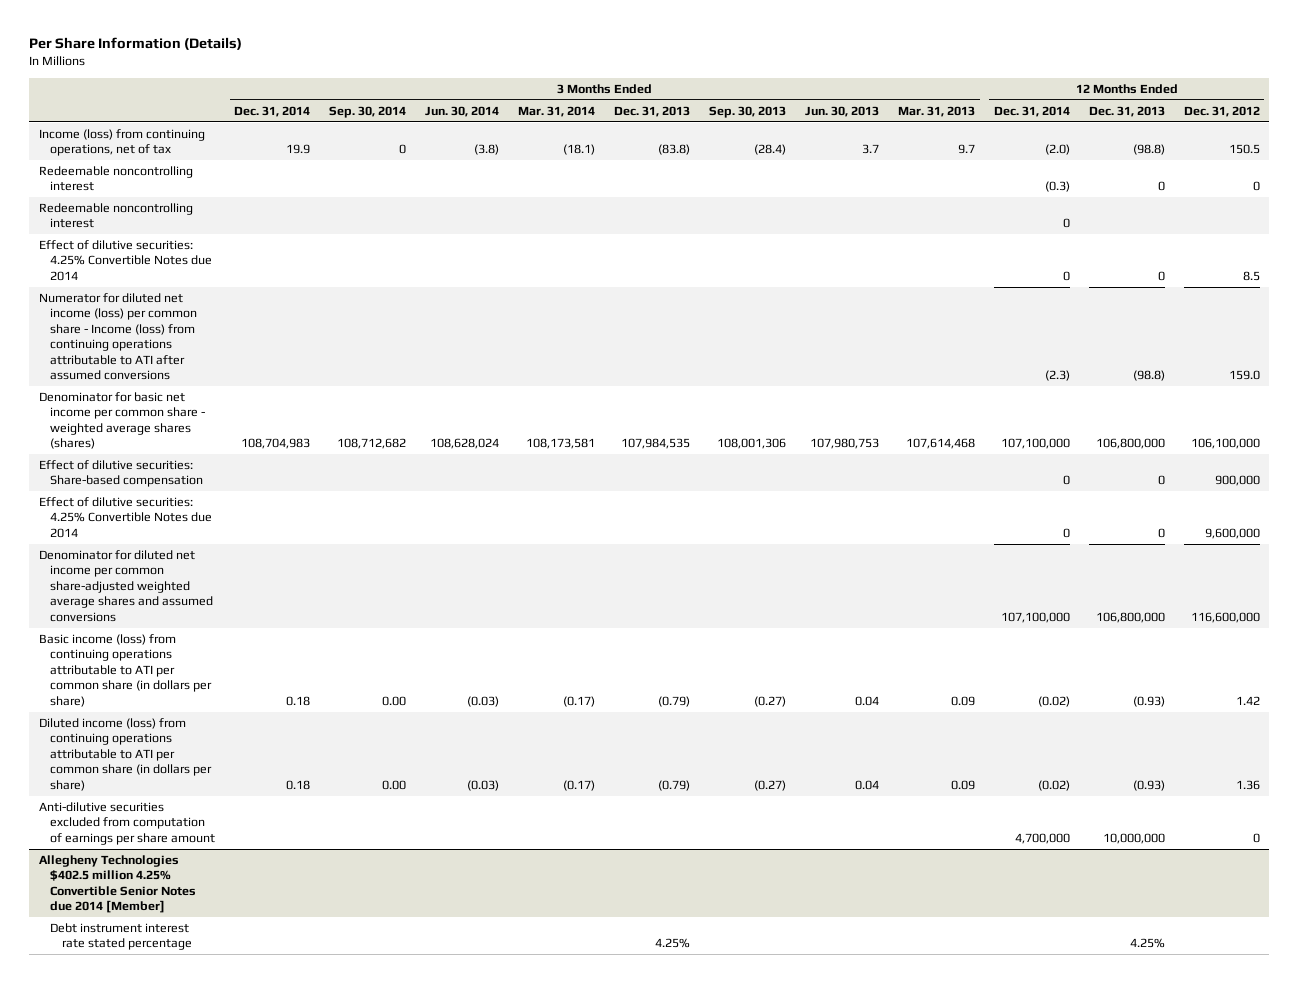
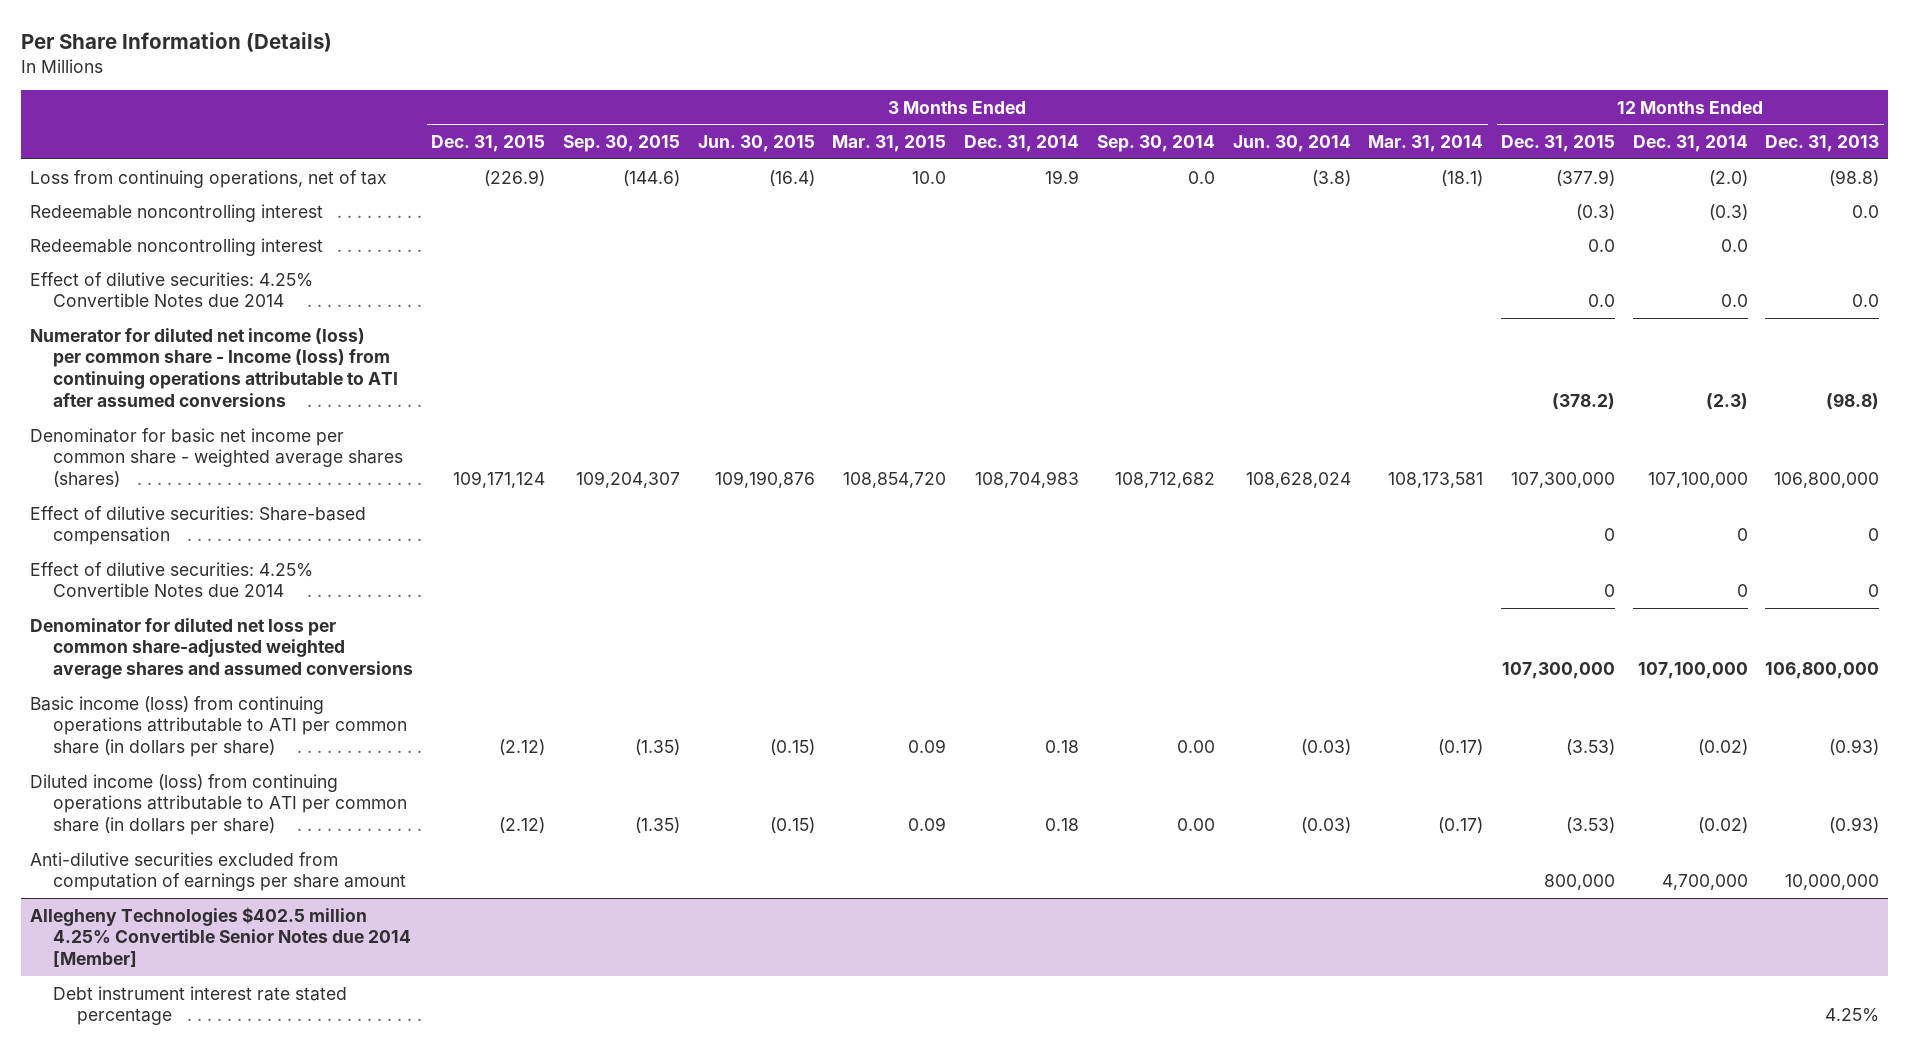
[614,105,691,117] Dec. 31, 2013 -> none
[708,105,786,118] Sep. 30, 2013 -> none
[804,105,879,117] Jun. 30, 2013 -> none
[897,105,975,117] Mar. 31, 2013 -> none
[1183,105,1260,117] Dec. 31, 2012 -> none
none -> [431,135,546,153] Dec. 31, 2015
none -> [562,135,680,153] Sep. 30, 2015
none -> [697,135,815,153] Jun. 30, 2015
none -> [832,135,947,153] Mar. 31, 2015
none -> [1500,135,1615,153] Dec. 31, 2015
[38,128,205,157] Income (loss) from continuing operations, net of tax -> [30,169,388,188] Loss from continuing operations, net of tax
[399,144,407,155] 0 -> [1187,170,1215,184] 0.0
[1157,181,1165,192] 0 -> [1852,204,1880,218] 0.0
[1062,218,1070,229] 0 -> [1720,238,1748,252] 0.0
[1062,270,1070,281] 0 -> [1720,294,1748,308] 0.0
[1157,270,1165,281] 0 -> [1852,294,1880,308] 0.0
[38,549,214,622] Denominator for diluted net income per common share-adjusted weighted average shares and assumed conversions -> [30,617,414,680] Denominator for diluted net loss per common share-adjusted weighted average shares and assumed conversions

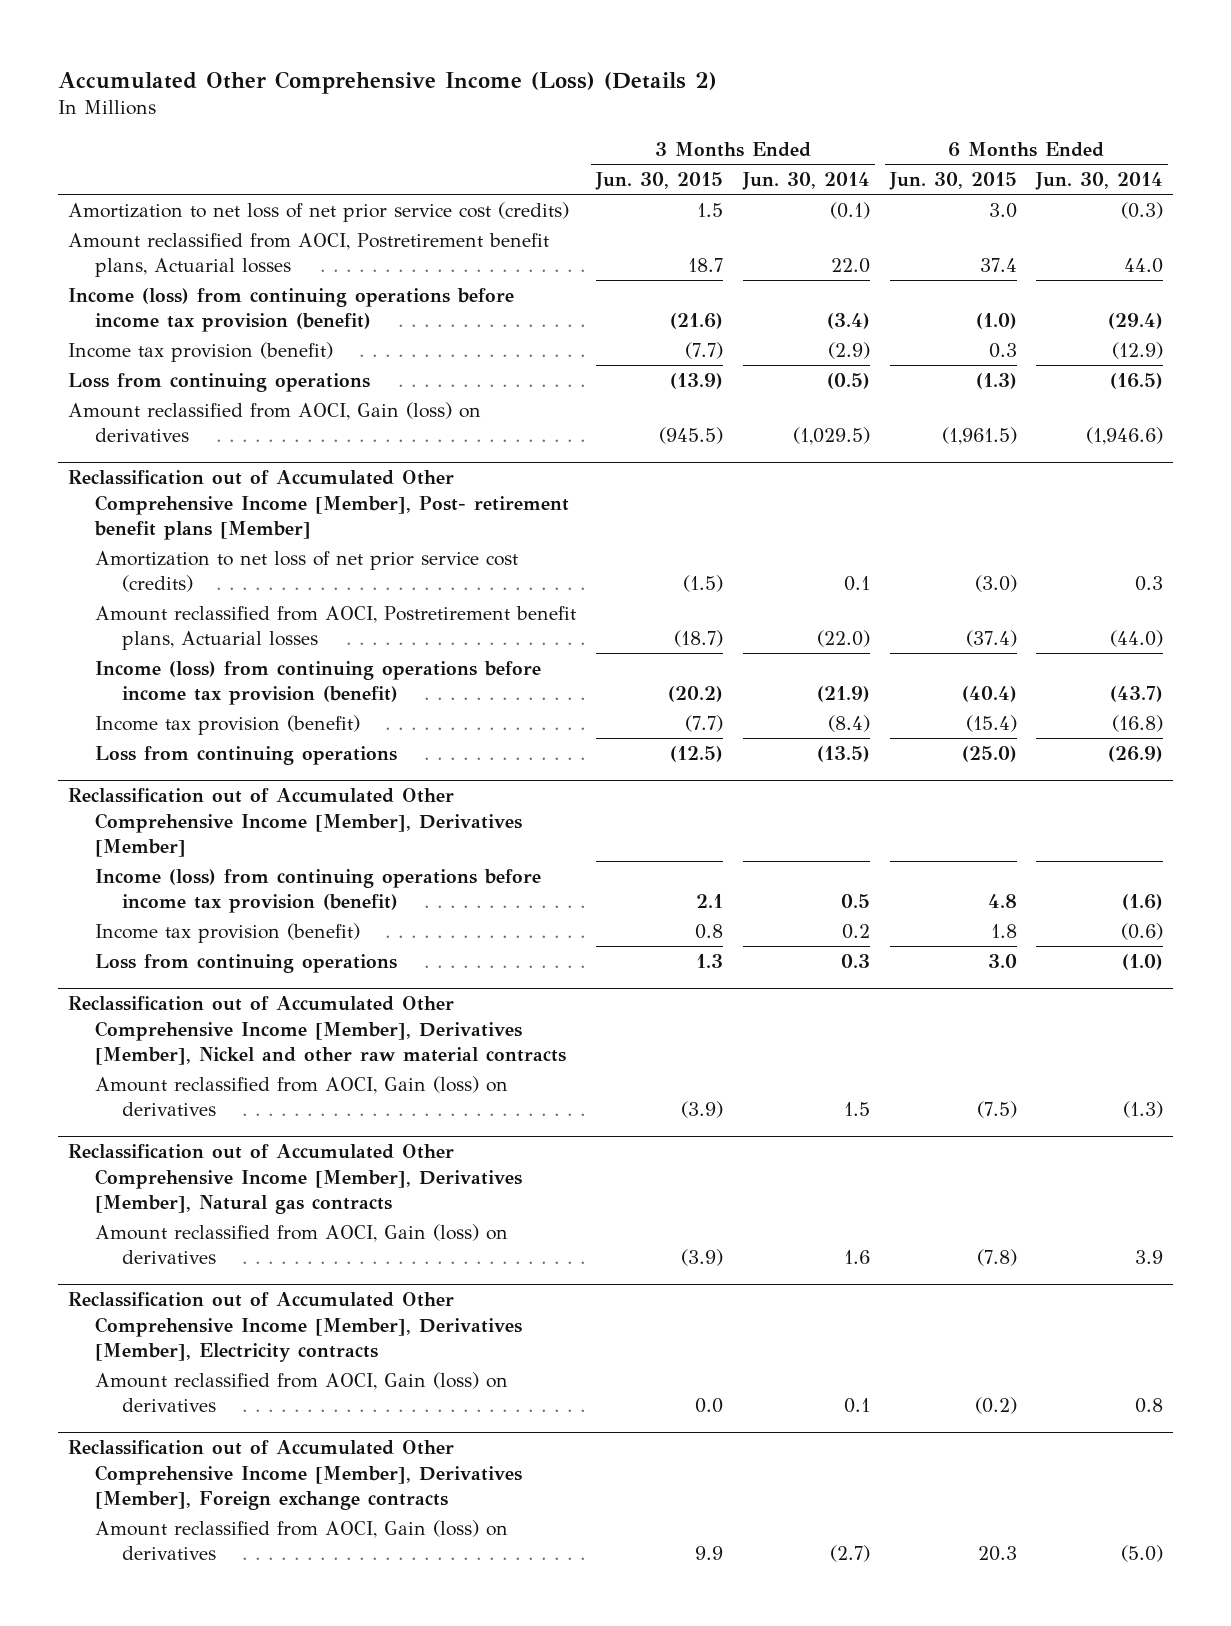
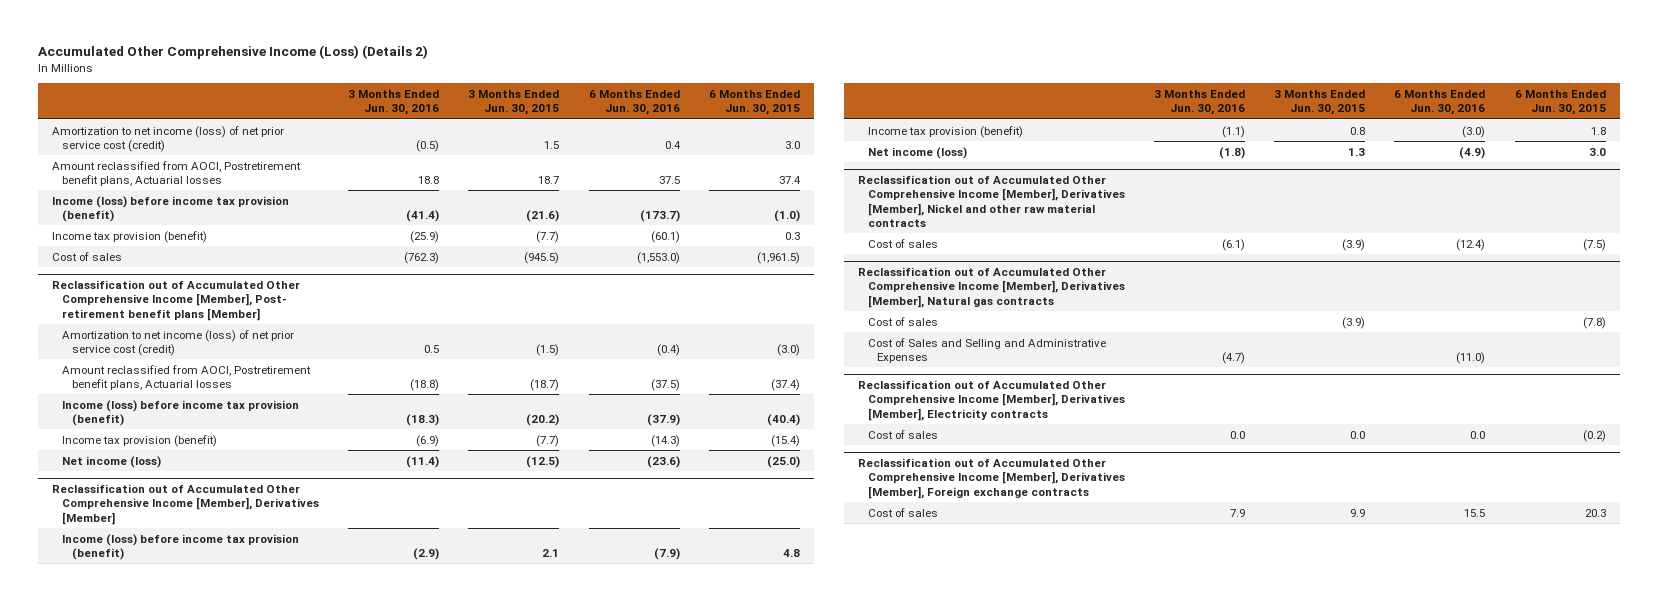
[741,171,870,190] Jun. 30, 2014 -> none
[1035,171,1164,190] Jun. 30, 2014 -> none
none -> [348,89,440,116] 3 Months Ended Jun. 30, 2016
none -> [588,89,680,116] 6 Months Ended Jun. 30, 2016
[67,201,569,222] Amortization to net loss of net prior service cost (credits) -> [52,125,285,153] Amortization to net income (loss) of net prior service cost (credit)
[67,287,514,333] Income (loss) from continuing operations before income tax provision (benefit) -> [52,195,290,223] Income (loss) before income tax provision (benefit)
[67,372,370,392] Loss from continuing operations -> none
[67,401,481,443] Amount reclassified from AOCI, Gain (loss) on derivatives -> [52,251,123,261] Cost of sales
[95,550,519,593] Amortization to net loss of net prior service cost (credits) -> [62,329,295,357] Amortization to net income (loss) of net prior service cost (credit)
[95,660,542,706] Income (loss) from continuing operations before income tax provision (benefit) -> [62,399,300,427] Income (loss) before income tax provision (benefit)
[95,745,398,765] Loss from continuing operations -> [62,455,162,468] Net income (loss)
[95,868,542,914] Income (loss) from continuing operations before income tax provision (benefit) -> [62,533,300,561] Income (loss) before income tax provision (benefit)
[95,953,398,973] Loss from continuing operations -> [867,146,967,159] Net income (loss)
[95,1075,509,1117] Amount reclassified from AOCI, Gain (loss) on derivatives -> [867,238,938,248] Cost of sales
[95,1223,509,1265] Amount reclassified from AOCI, Gain (loss) on derivatives -> [867,316,938,326] Cost of sales
none -> [867,337,1106,364] Cost of Sales and Selling and Administrative Expenses
[95,1371,509,1413] Amount reclassified from AOCI, Gain (loss) on derivatives -> [867,429,938,439] Cost of sales
[95,1519,509,1561] Amount reclassified from AOCI, Gain (loss) on derivatives -> [867,507,938,517] Cost of sales

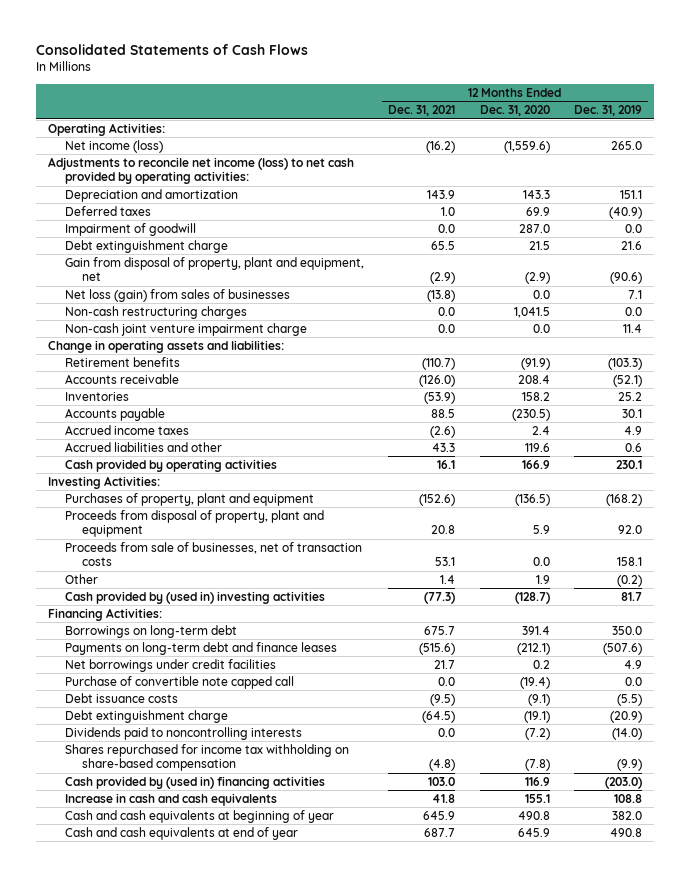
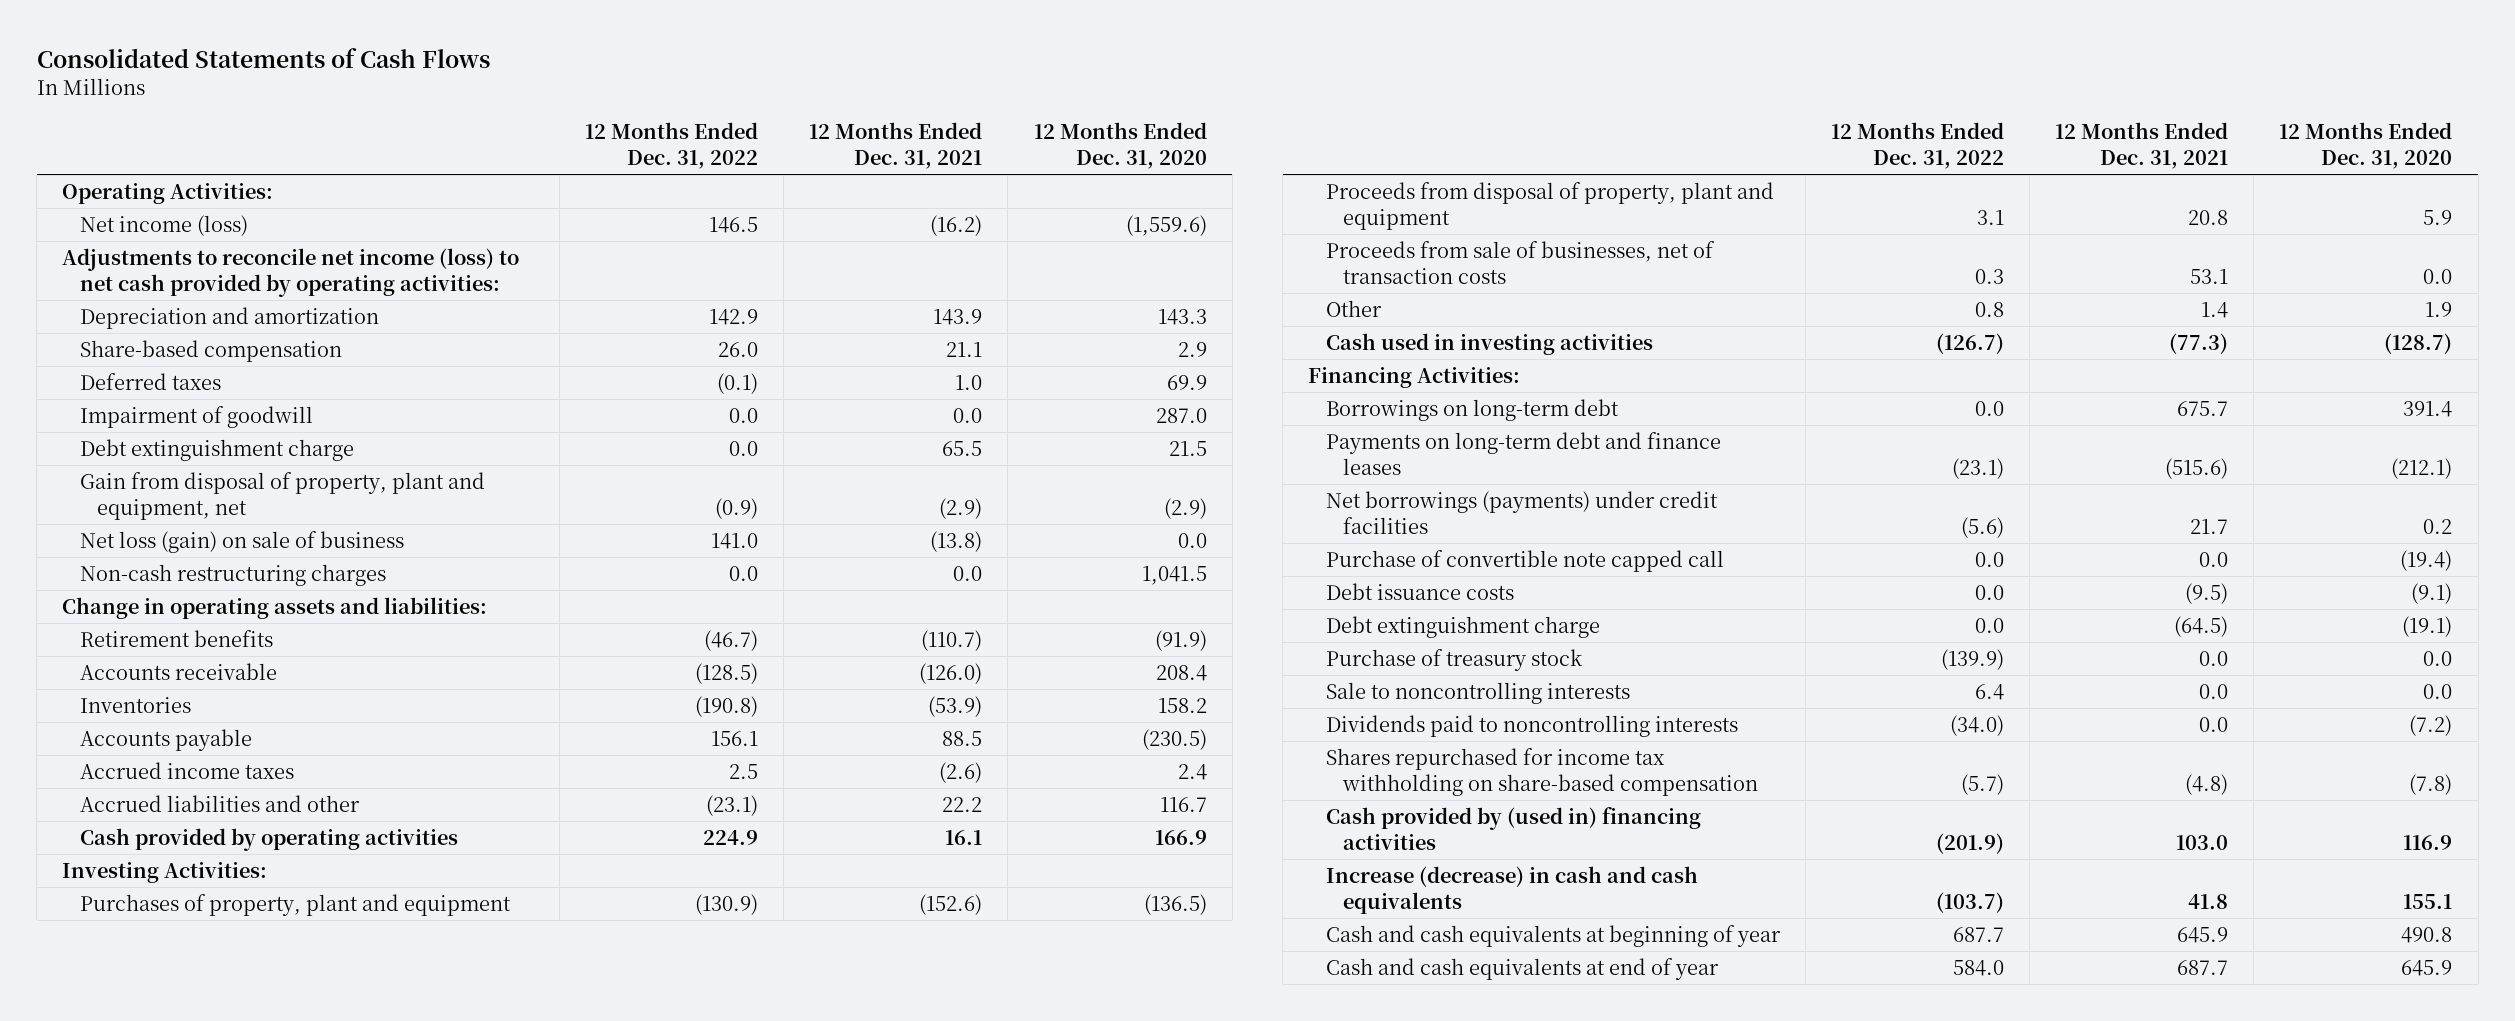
[574,105,643,117] Dec. 31, 2019 -> none
none -> [585,122,759,169] 12 Months Ended Dec. 31, 2022
none -> [79,339,342,362] Share-based compensation
[65,289,291,303] Net loss (gain) from sales of businesses -> [79,530,404,553] Net loss (gain) on sale of business
[65,323,308,337] Non-cash joint venture impairment charge -> none
[432,443,456,453] 43.3 -> [942,796,983,812] 22.2
[524,443,550,453] 119.6 -> [1159,796,1207,812] 116.7
[65,591,326,605] Cash provided by (used in) investing activities -> [1325,332,1653,355] Cash used in investing activities
[65,659,277,673] Net borrowings under credit facilities -> [1325,490,1718,534] Net borrowings (payments) under credit facilities
none -> [1325,648,1583,671] Purchase of treasury stock
none -> [1325,681,1630,704] Sale to noncontrolling interests
[65,793,278,807] Increase in cash and cash equivalents -> [1325,865,1698,914] Increase (decrease) in cash and cash equivalents

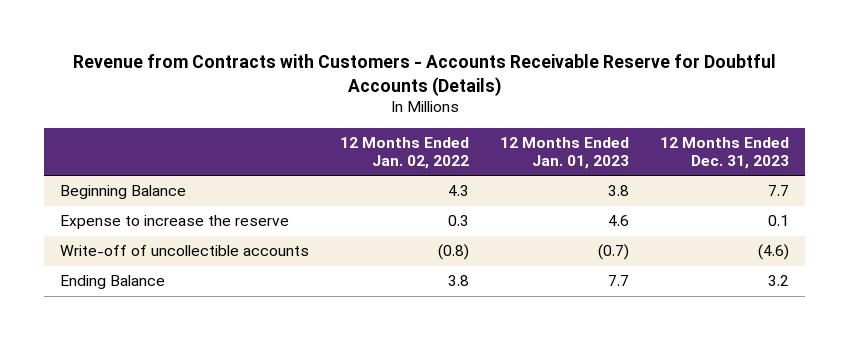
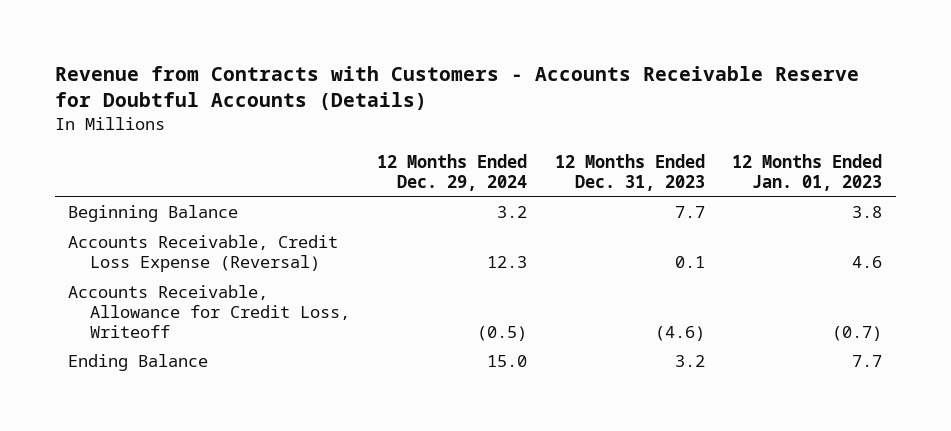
[339,137,469,169] 12 Months Ended Jan. 02, 2022 -> none
none -> [377,153,528,191] 12 Months Ended Dec. 29, 2024
[59,215,289,230] Expense to increase the reserve -> [68,234,339,272] Accounts Receivable, Credit Loss Expense (Reversal)
[59,245,309,257] Write-off of uncollectible accounts -> [68,284,351,338] Accounts Receivable, Allowance for Credit Loss, Writeoff

